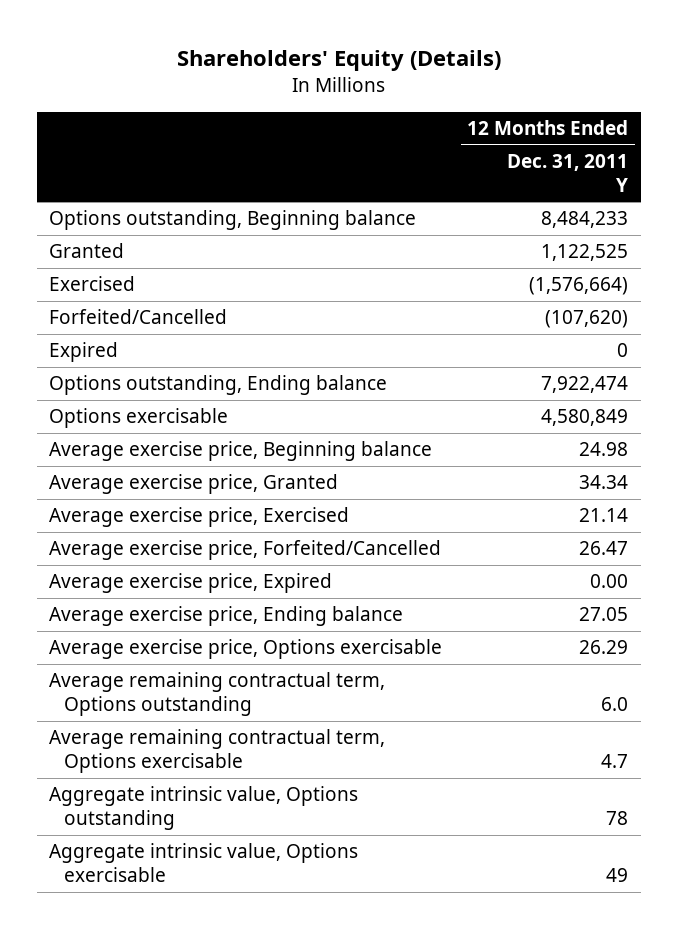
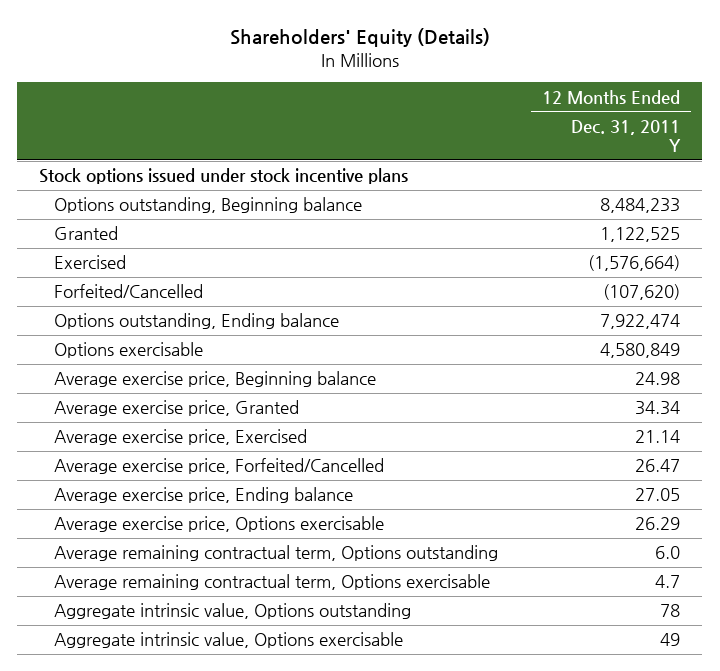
none -> [39,168,409,185] Stock options issued under stock incentive plans
[49,342,119,363] Expired -> none
[49,573,333,594] Average exercise price, Expired -> none

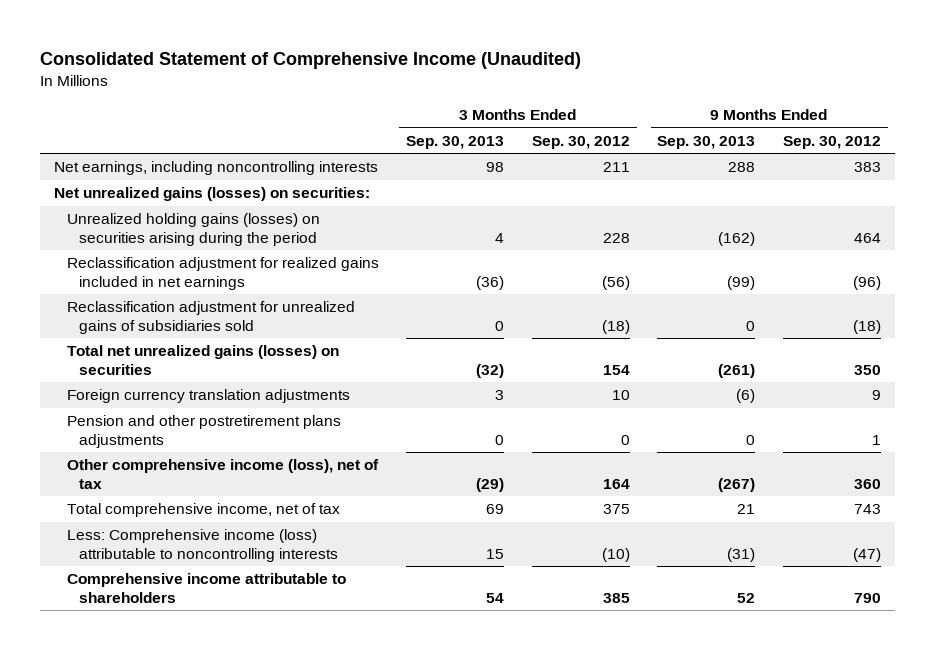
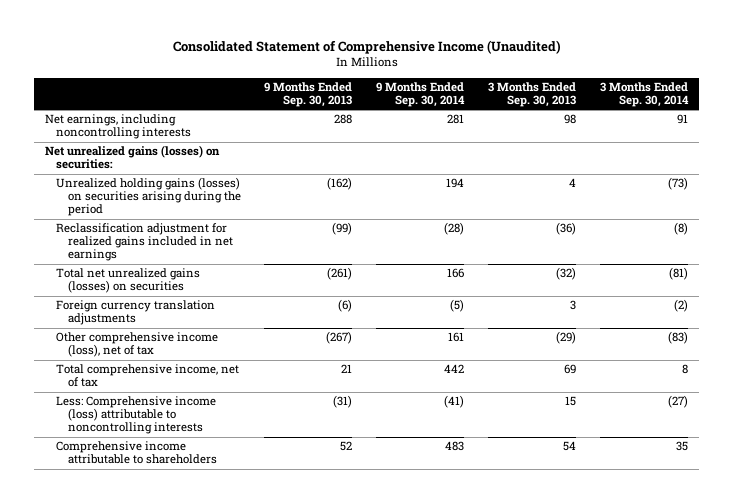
[531,135,630,149] Sep. 30, 2012 -> none
[783,135,882,149] Sep. 30, 2012 -> none
none -> [376,82,466,108] 9 Months Ended Sep. 30, 2014
none -> [599,82,689,108] 3 Months Ended Sep. 30, 2014
[66,301,355,334] Reclassification adjustment for unrealized gains of subsidiaries sold -> none
[66,415,341,448] Pension and other postretirement plans adjustments -> none

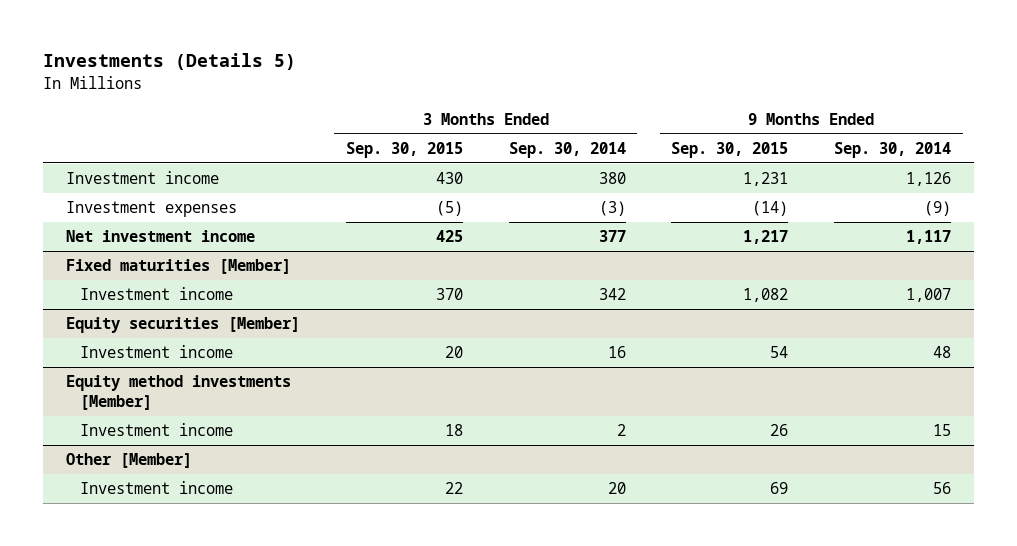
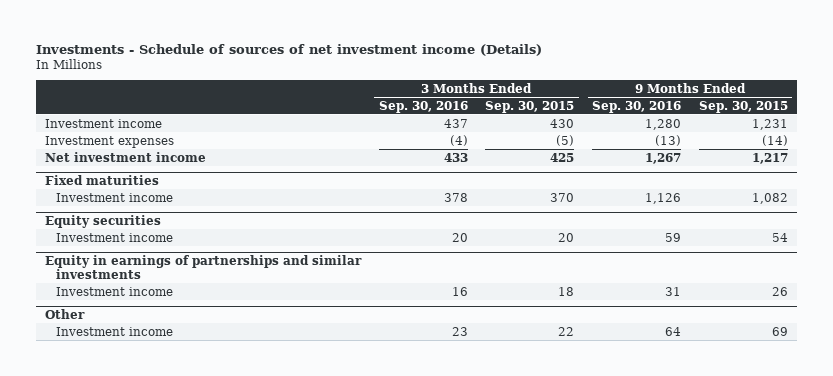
[42,53,296,71] Investments (Details 5) -> [35,43,542,56] Investments - Schedule of sources of net investment income (Details)
[508,141,626,158] Sep. 30, 2014 -> none
[834,141,952,158] Sep. 30, 2014 -> none
none -> [378,100,468,113] Sep. 30, 2016
none -> [592,100,682,113] Sep. 30, 2016
[65,259,291,275] Fixed maturities [Member] -> [44,175,159,186] Fixed maturities
[65,317,300,334] Equity securities [Member] -> [44,215,161,229] Equity securities
[65,375,291,410] Equity method investments [Member] -> [44,255,362,279] Equity in earnings of partnerships and similar investments
[65,453,192,469] Other [Member] -> [44,309,85,320] Other

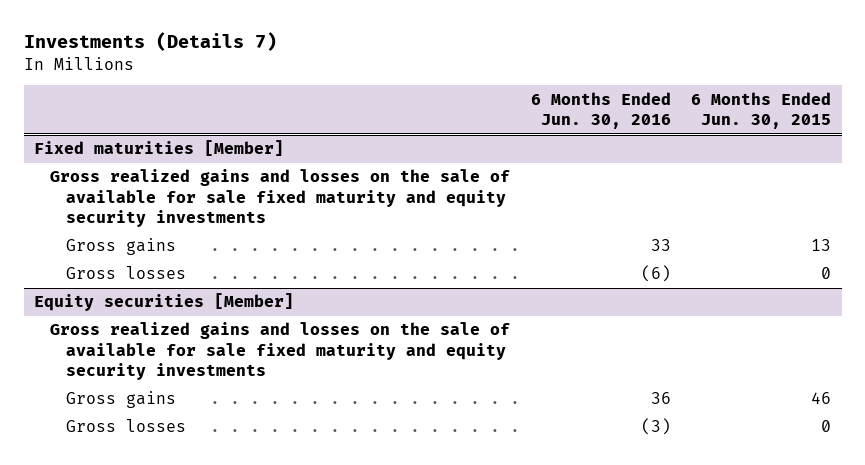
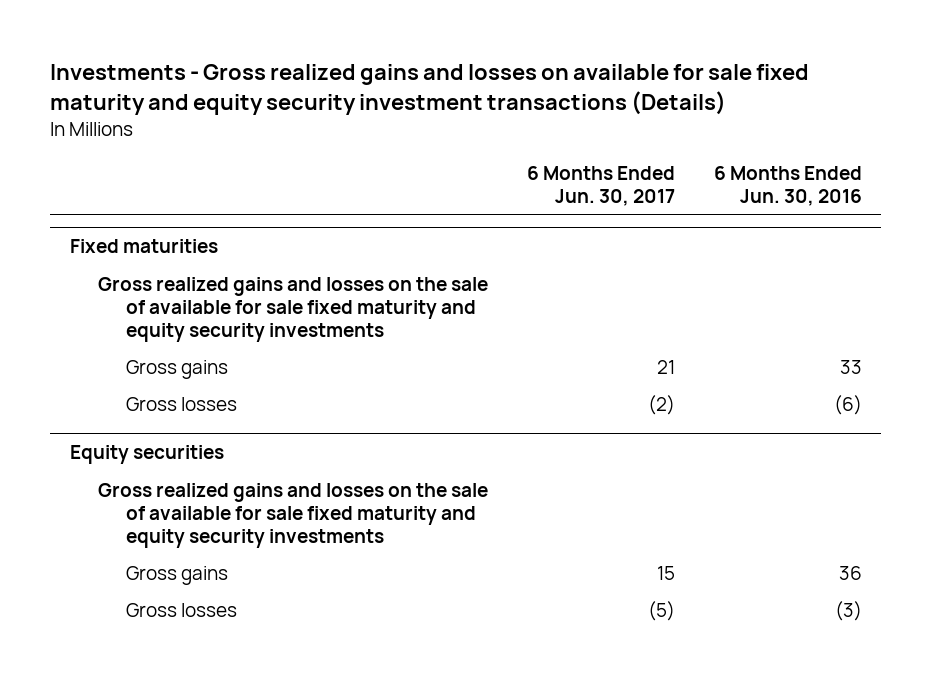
[23,32,277,52] Investments (Details 7) -> [50,63,810,115] Investments - Gross realized gains and losses on available for sale fixed maturity and equity security investment transactions (Details)
[691,91,832,130] 6 Months Ended Jun. 30, 2015 -> none
none -> [526,166,675,207] 6 Months Ended Jun. 30, 2017
[34,140,285,157] Fixed maturities [Member] -> [69,239,218,254] Fixed maturities
[34,293,295,312] Equity securities [Member] -> [69,445,224,465] Equity securities

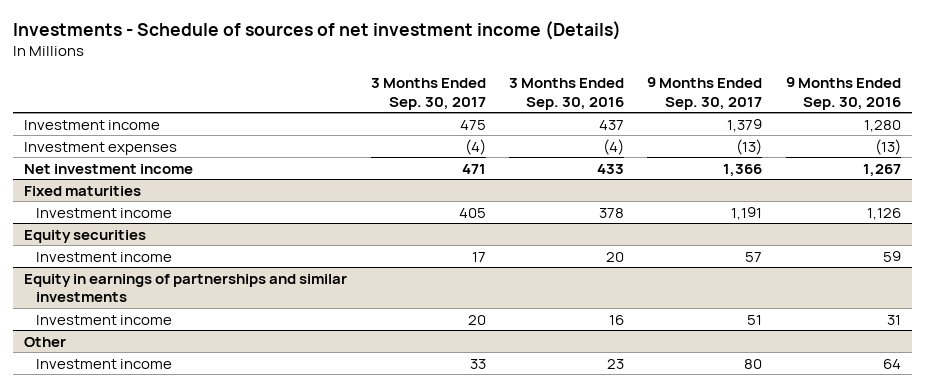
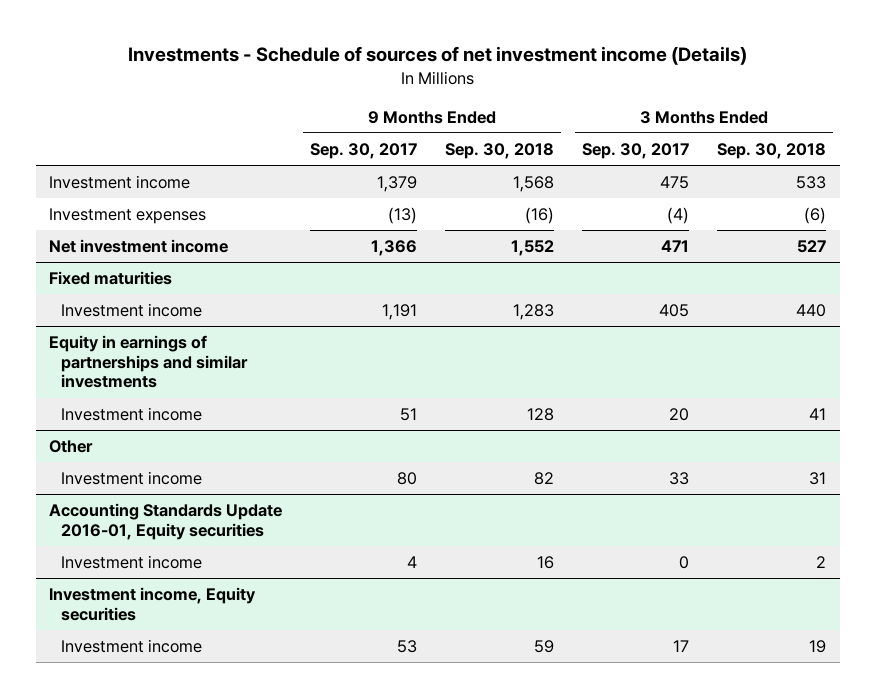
[508,77,624,110] 3 Months Ended Sep. 30, 2016 -> none
[785,76,901,110] 9 Months Ended Sep. 30, 2016 -> none
none -> [445,142,555,159] Sep. 30, 2018
none -> [716,142,826,159] Sep. 30, 2018
[24,229,147,243] Equity securities -> none
[36,251,173,262] Investment income -> none
none -> [49,503,283,540] Accounting Standards Update 2016-01, Equity securities
none -> [61,555,203,570] Investment income
none -> [49,587,257,621] Investment income, Equity securities
none -> [61,639,203,654] Investment income

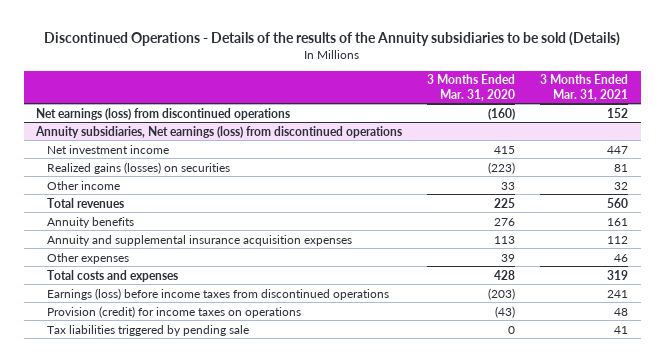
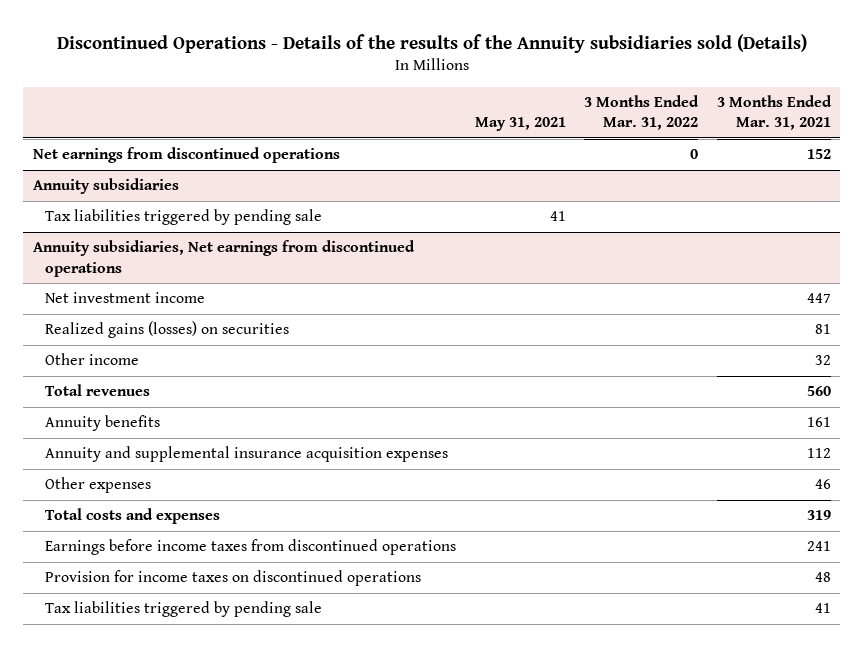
[44,31,621,46] Discontinued Operations - Details of the results of the Annuity subsidiaries to be sold (Details) -> [56,33,807,53] Discontinued Operations - Details of the results of the Annuity subsidiaries sold (Details)
[427,74,516,101] 3 Months Ended Mar. 31, 2020 -> none
none -> [474,117,566,132] May 31, 2021
none -> [584,94,700,131] 3 Months Ended Mar. 31, 2022
[36,107,291,120] Net earnings (loss) from discontinued operations -> [32,147,340,164] Net earnings from discontinued operations
none -> [32,178,179,195] Annuity subsidiaries
none -> [45,209,323,226] Tax liabilities triggered by pending sale
[35,125,403,138] Annuity subsidiaries, Net earnings (loss) from discontinued operations -> [32,240,415,277] Annuity subsidiaries, Net earnings from discontinued operations
[46,287,389,300] Earnings (loss) before income taxes from discontinued operations -> [45,539,457,556] Earnings before income taxes from discontinued operations
[46,305,301,318] Provision (credit) for income taxes on operations -> [45,570,422,587] Provision for income taxes on discontinued operations

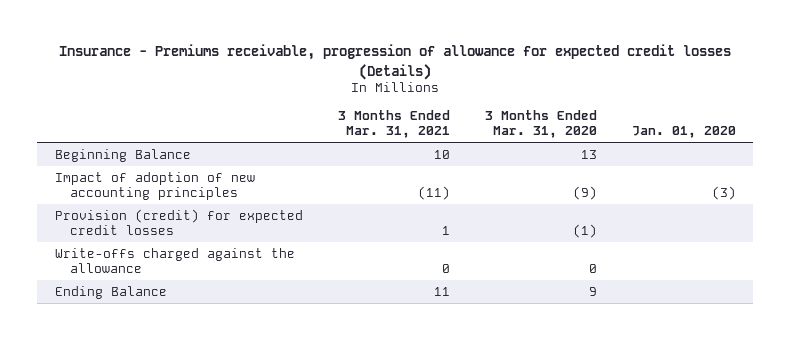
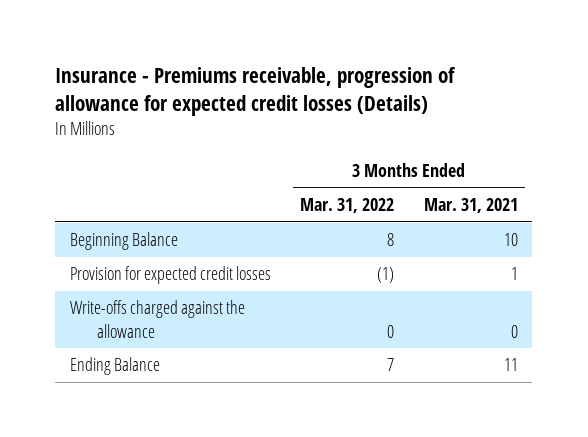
[484,110,597,139] 3 Months Ended Mar. 31, 2020 -> none
[631,126,736,139] Jan. 01, 2020 -> none
none -> [300,198,395,214] Mar. 31, 2022
[54,171,255,200] Impact of adoption of new accounting principles -> none
[54,208,303,235] Provision (credit) for expected credit losses -> [69,266,271,285] Provision for expected credit losses

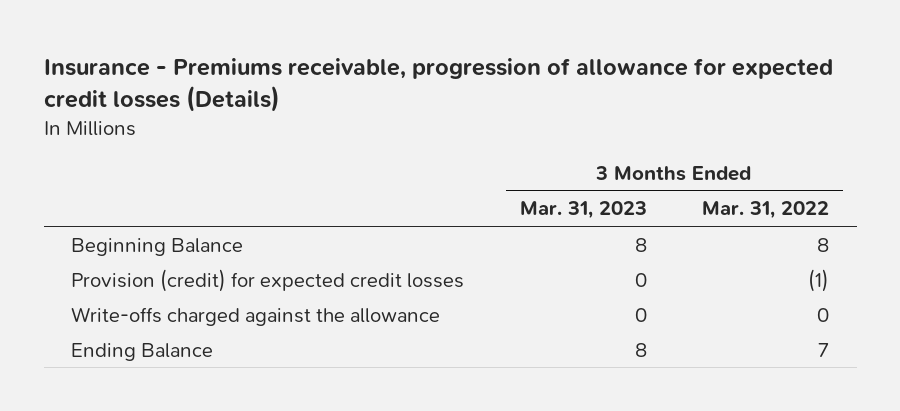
[423,198,518,214] Mar. 31, 2021 -> none
none -> [519,201,647,220] Mar. 31, 2023
[69,266,271,285] Provision for expected credit losses -> [71,268,465,292] Provision (credit) for expected credit losses

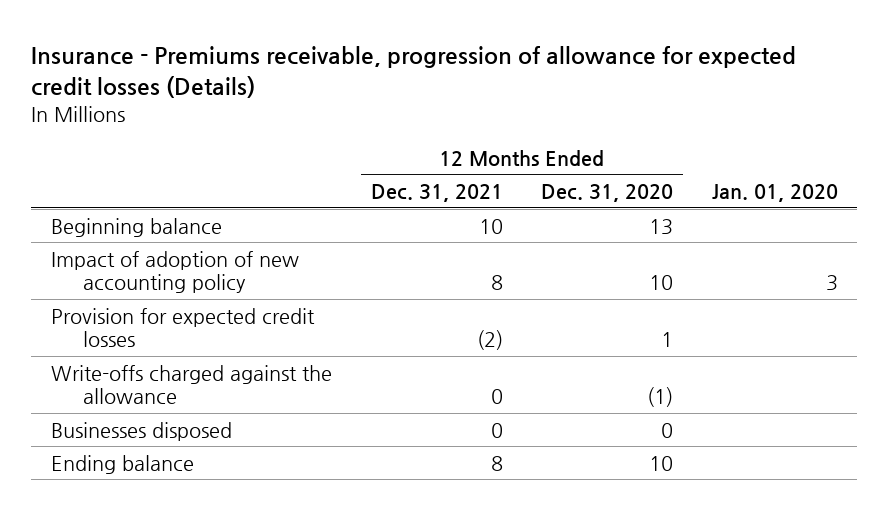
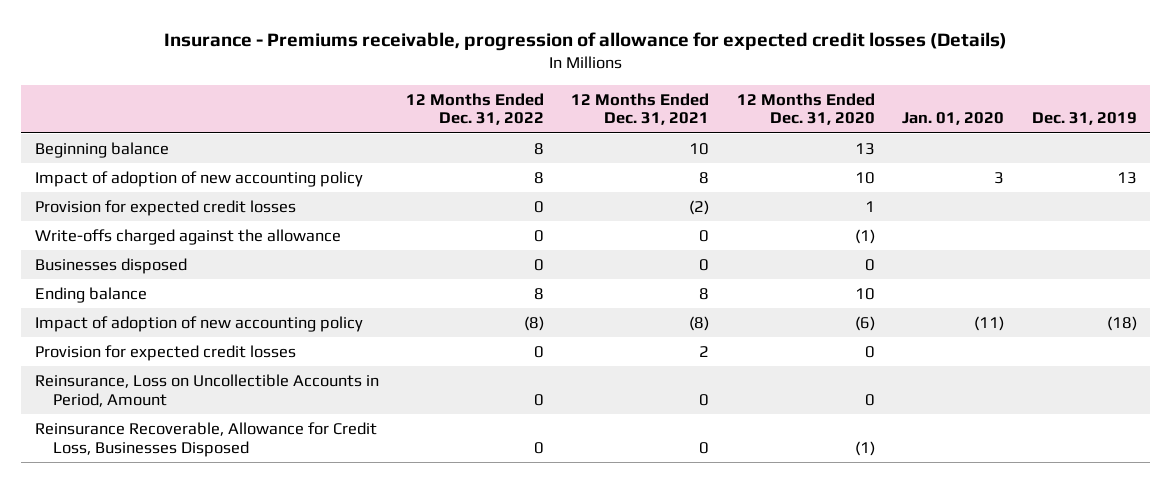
none -> [405,92,544,126] 12 Months Ended Dec. 31, 2022
none -> [1031,112,1137,126] Dec. 31, 2019
none -> [34,315,363,332] Impact of adoption of new accounting policy
none -> [34,344,296,361] Provision for expected credit losses
none -> [34,373,379,407] Reinsurance, Loss on Uncollectible Accounts in Period, Amount
none -> [34,421,377,457] Reinsurance Recoverable, Allowance for Credit Loss, Businesses Disposed

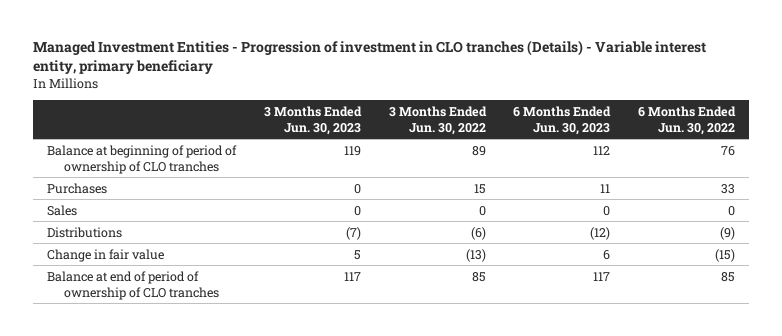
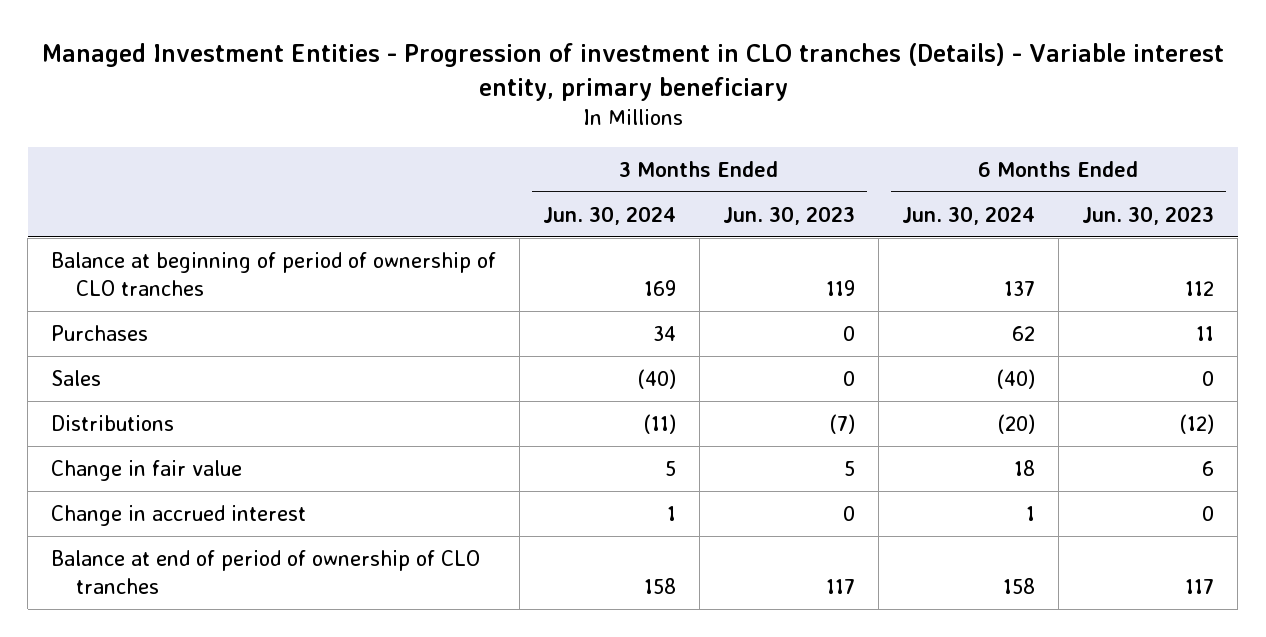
[388,105,487,135] 3 Months Ended Jun. 30, 2022 -> none
[638,105,737,135] 6 Months Ended Jun. 30, 2022 -> none
none -> [543,205,677,225] Jun. 30, 2024
none -> [902,205,1036,225] Jun. 30, 2024
none -> [51,504,307,526] Change in accrued interest

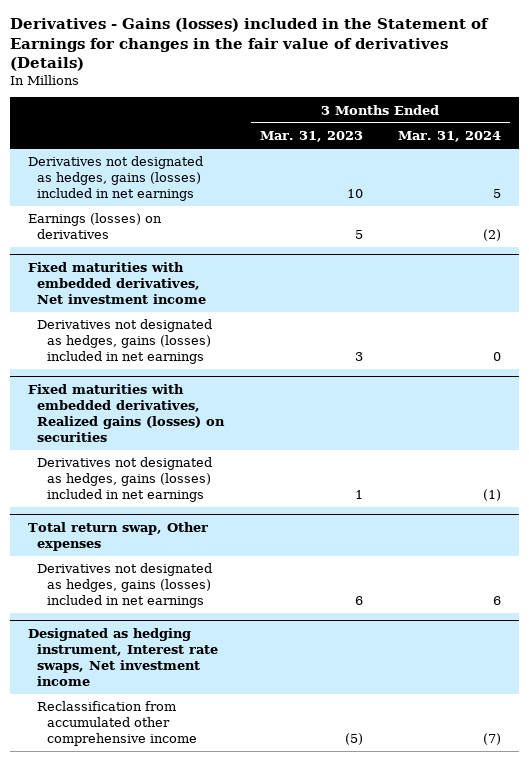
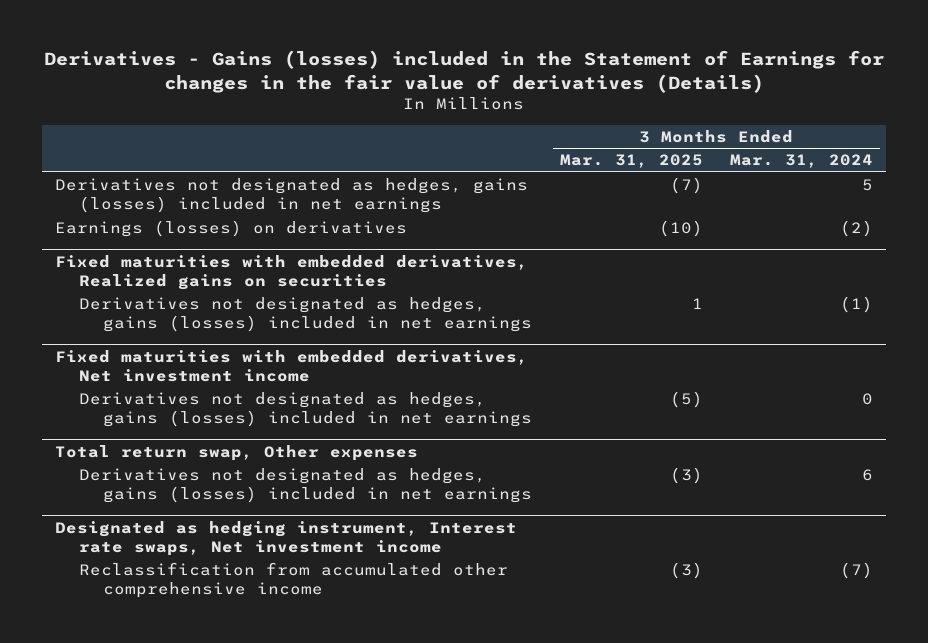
[259,130,363,142] Mar. 31, 2023 -> none
none -> [559,154,703,169] Mar. 31, 2025
none -> [55,254,529,290] Fixed maturities with embedded derivatives, Realized gains on securities
none -> [79,297,533,333] Derivatives not designated as hedges, gains (losses) included in net earnings
[27,384,226,442] Fixed maturities with embedded derivatives, Realized gains (losses) on securities -> none
[37,457,213,503] Derivatives not designated as hedges, gains (losses) included in net earnings -> none

